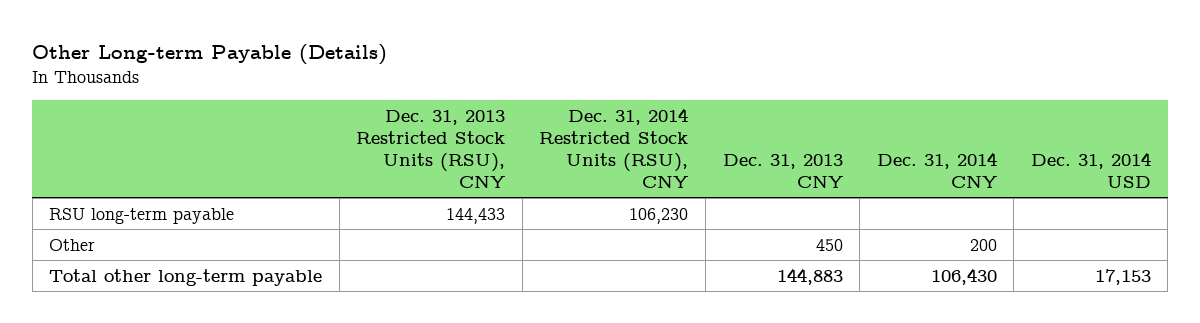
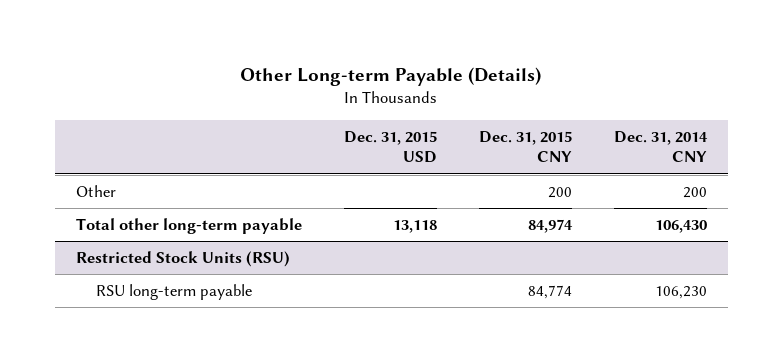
[356,109,506,188] Dec. 31, 2013 Restricted Stock Units (RSU), CNY -> none
[539,107,689,188] Dec. 31, 2014 Restricted Stock Units (RSU), CNY -> none
[722,153,843,188] Dec. 31, 2013 CNY -> none
[1030,151,1151,188] Dec. 31, 2014 USD -> none
none -> [343,130,437,164] Dec. 31, 2015 USD
none -> [478,130,572,163] Dec. 31, 2015 CNY
[49,207,235,224] RSU long-term payable -> none
none -> [75,251,290,268] Restricted Stock Units (RSU)
none -> [96,284,253,301] RSU long-term payable

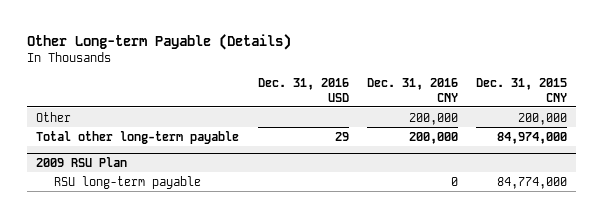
[343,130,437,164] Dec. 31, 2015 USD -> none
[613,130,708,163] Dec. 31, 2014 CNY -> none
none -> [257,78,349,102] Dec. 31, 2016 USD
none -> [366,78,458,102] Dec. 31, 2016 CNY
[547,187,572,199] 200 -> [518,112,568,125] 200,000
[527,219,573,234] 84,974 -> [497,131,568,144] 84,974,000
[75,251,290,268] Restricted Stock Units (RSU) -> [36,156,128,167] 2009 RSU Plan
[527,285,572,300] 84,774 -> [497,176,568,189] 84,774,000

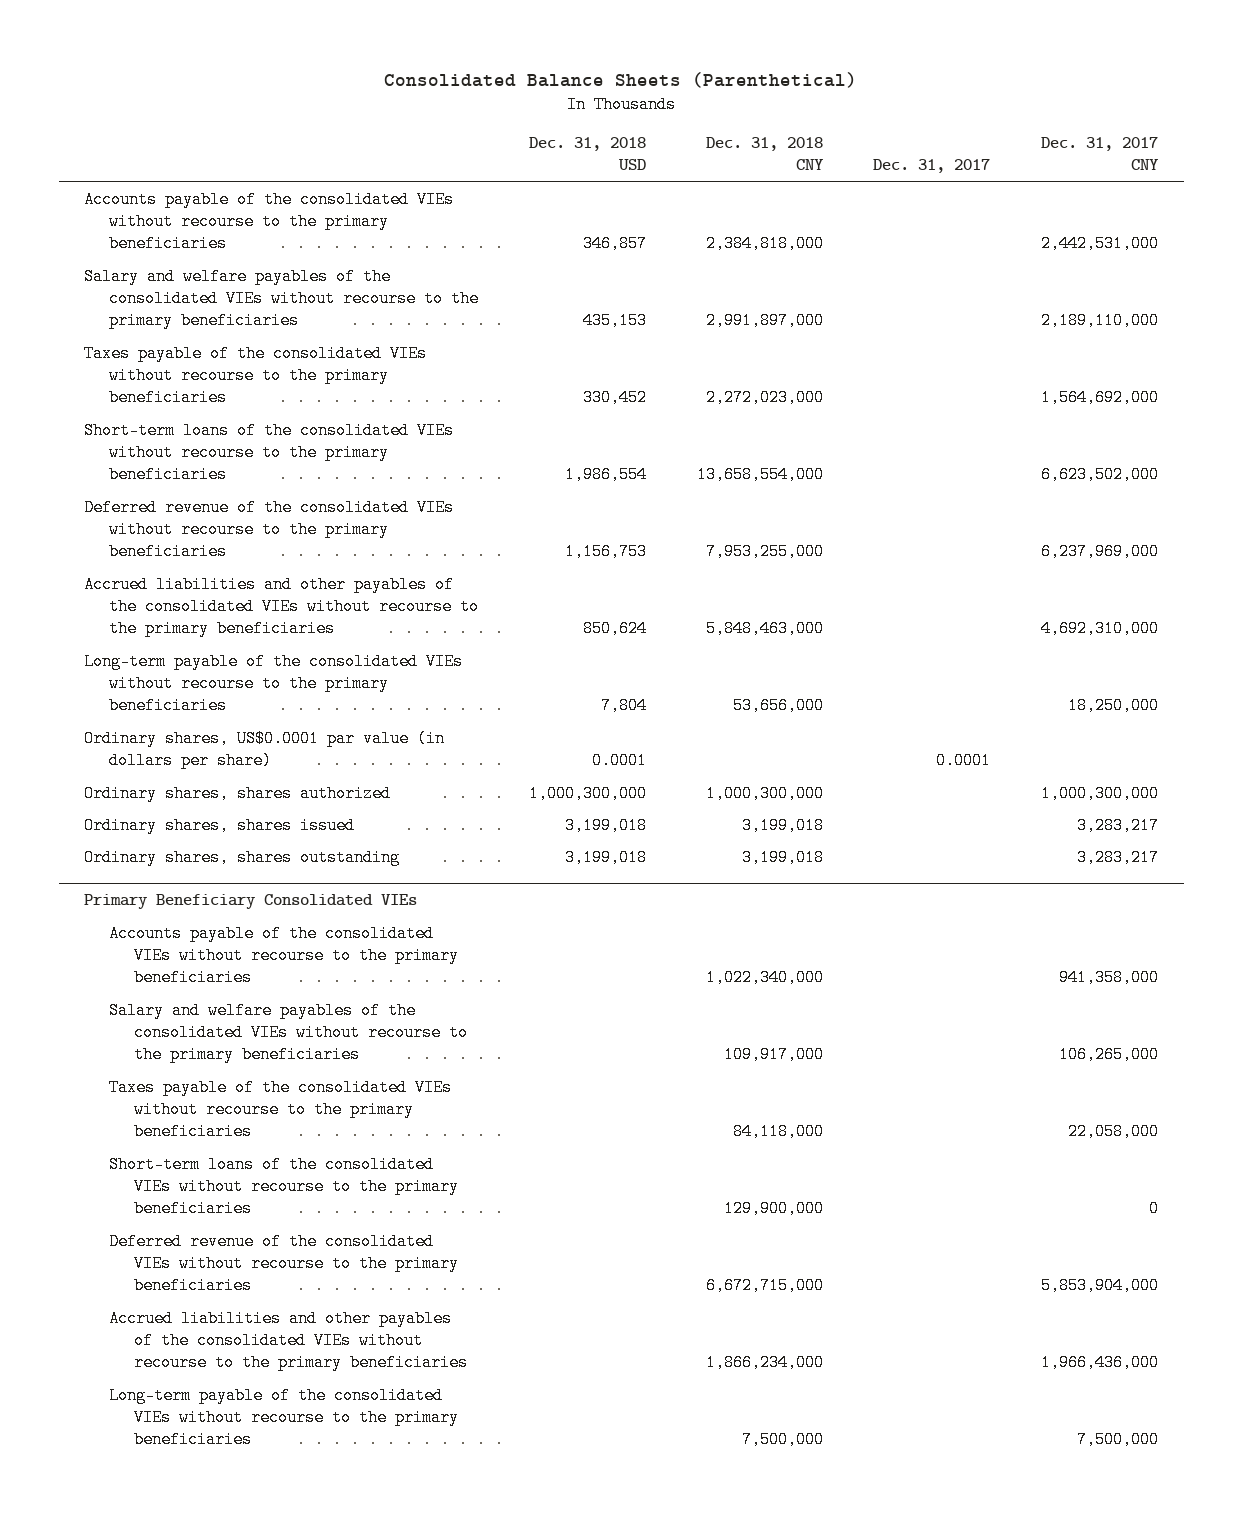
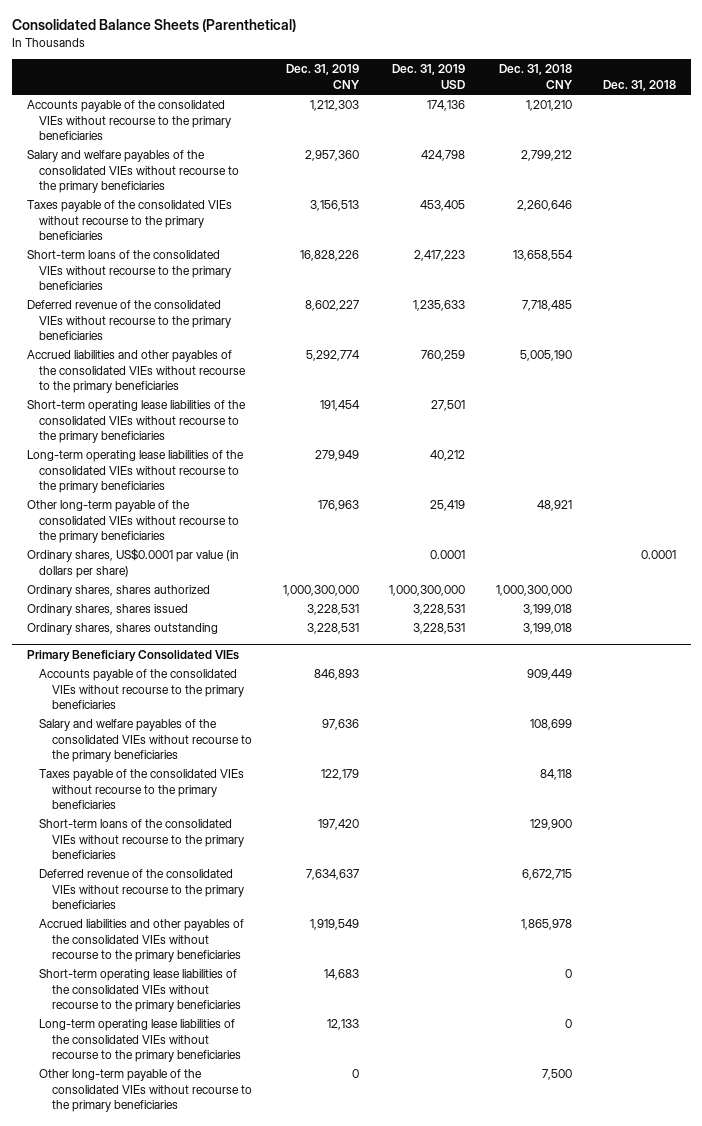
[528,136,646,171] Dec. 31, 2018 USD -> none
[873,159,991,174] Dec. 31, 2017 -> none
[1041,136,1160,171] Dec. 31, 2017 CNY -> none
none -> [285,64,360,89] Dec. 31, 2019 CNY
none -> [392,64,466,89] Dec. 31, 2019 USD
none -> [602,79,676,91] Dec. 31, 2018
[705,235,824,253] 2,384,818,000 -> [525,100,572,112] 1,201,210
[705,312,824,330] 2,991,897,000 -> [520,150,572,162] 2,799,212
[705,389,824,407] 2,272,023,000 -> [516,200,572,212] 2,260,646
[696,466,824,484] 13,658,554,000 -> [512,250,573,262] 13,658,554
[705,543,824,561] 7,953,255,000 -> [521,300,572,312] 7,718,485
[705,620,824,638] 5,848,463,000 -> [519,350,572,362] 5,005,190
none -> [26,400,246,444] Short-term operating lease liabilities of the consolidated VIEs without recourse to the primary beneficiaries
none -> [26,450,244,494] Long-term operating lease liabilities of the consolidated VIEs without recourse to the primary beneficiaries
[84,652,464,715] Long-term payable of the consolidated VIEs without recourse to the primary beneficiaries -> [26,500,240,544] Other long-term payable of the consolidated VIEs without recourse to the primary beneficiaries
[732,697,824,715] 53,656,000 -> [536,500,572,512] 48,921
[705,969,824,987] 1,022,340,000 -> [526,669,572,681] 909,449
[723,1046,824,1064] 109,917,000 -> [529,719,572,731] 108,699
[732,1123,824,1141] 84,118,000 -> [539,769,572,781] 84,118
[723,1200,824,1218] 129,900,000 -> [529,819,572,831] 129,900
[705,1277,824,1295] 6,672,715,000 -> [521,869,572,881] 6,672,715
[705,1354,824,1372] 1,866,234,000 -> [520,919,572,931] 1,865,978
none -> [39,969,242,1013] Short-term operating lease liabilities of the consolidated VIEs without recourse to the primary beneficiaries
none -> [39,1019,242,1063] Long-term operating lease liabilities of the consolidated VIEs without recourse to the primary beneficiaries
[108,1386,459,1449] Long-term payable of the consolidated VIEs without recourse to the primary beneficiaries -> [39,1069,253,1113] Other long-term payable of the consolidated VIEs without recourse to the primary beneficiaries
[741,1431,824,1449] 7,500,000 -> [541,1069,572,1081] 7,500

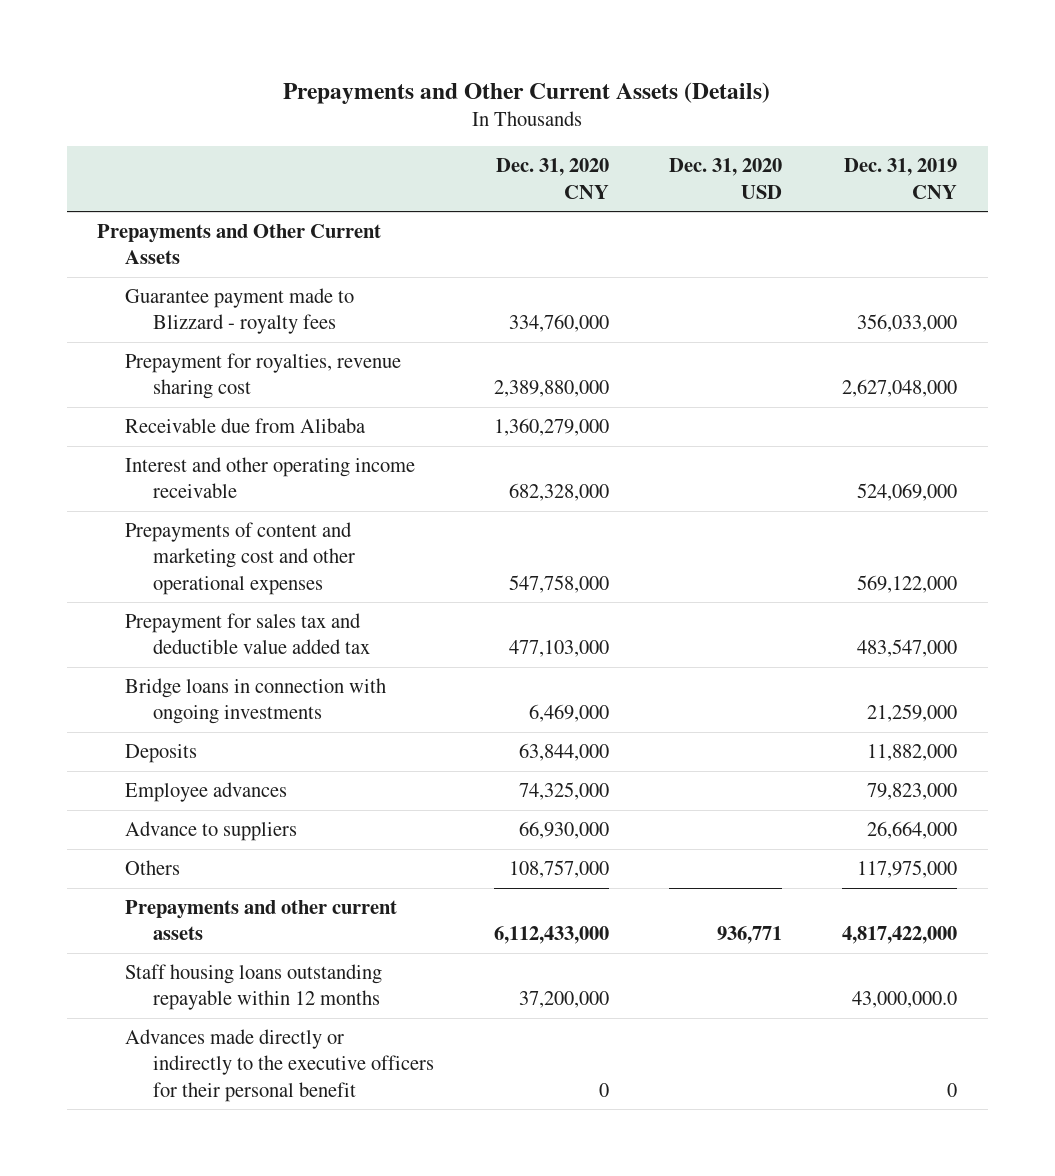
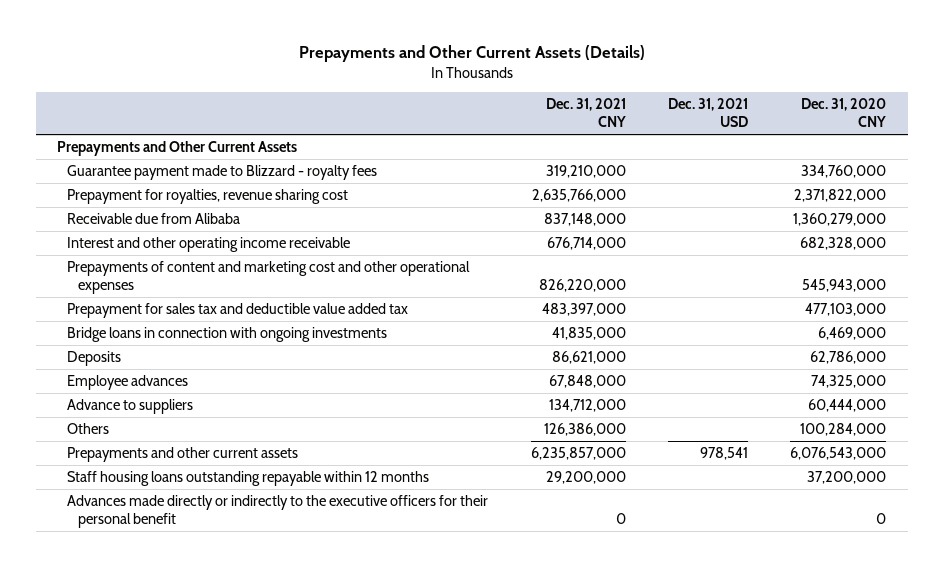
[669,158,783,199] Dec. 31, 2020 USD -> none
[844,158,958,199] Dec. 31, 2019 CNY -> none
none -> [545,98,626,128] Dec. 31, 2021 CNY
none -> [668,98,749,128] Dec. 31, 2021 USD
[494,380,610,398] 2,389,880,000 -> [794,189,887,203] 2,371,822,000
[509,574,610,593] 547,758,000 -> [802,278,887,292] 545,943,000
[519,743,610,762] 63,844,000 -> [810,351,887,365] 62,786,000
[519,821,610,840] 66,930,000 -> [808,399,887,413] 60,444,000
[509,860,610,879] 108,757,000 -> [800,423,887,437] 100,284,000
[494,926,610,945] 6,112,433,000 -> [790,447,887,461] 6,076,543,000

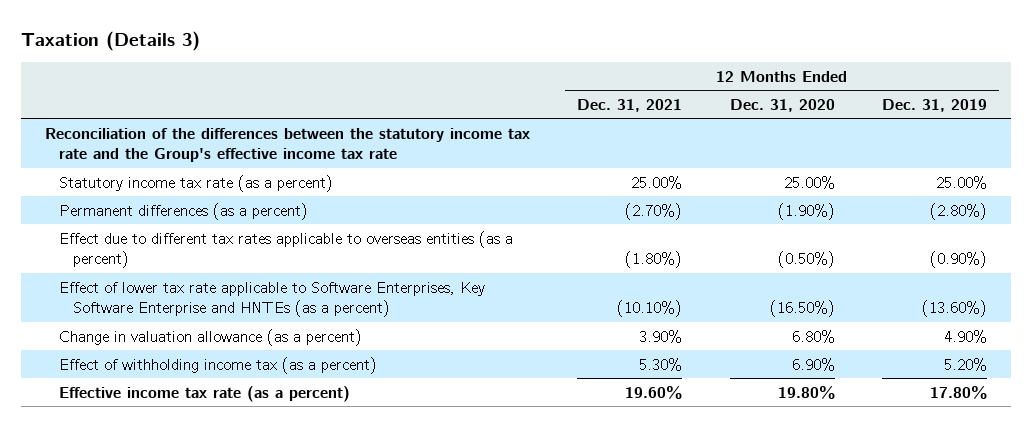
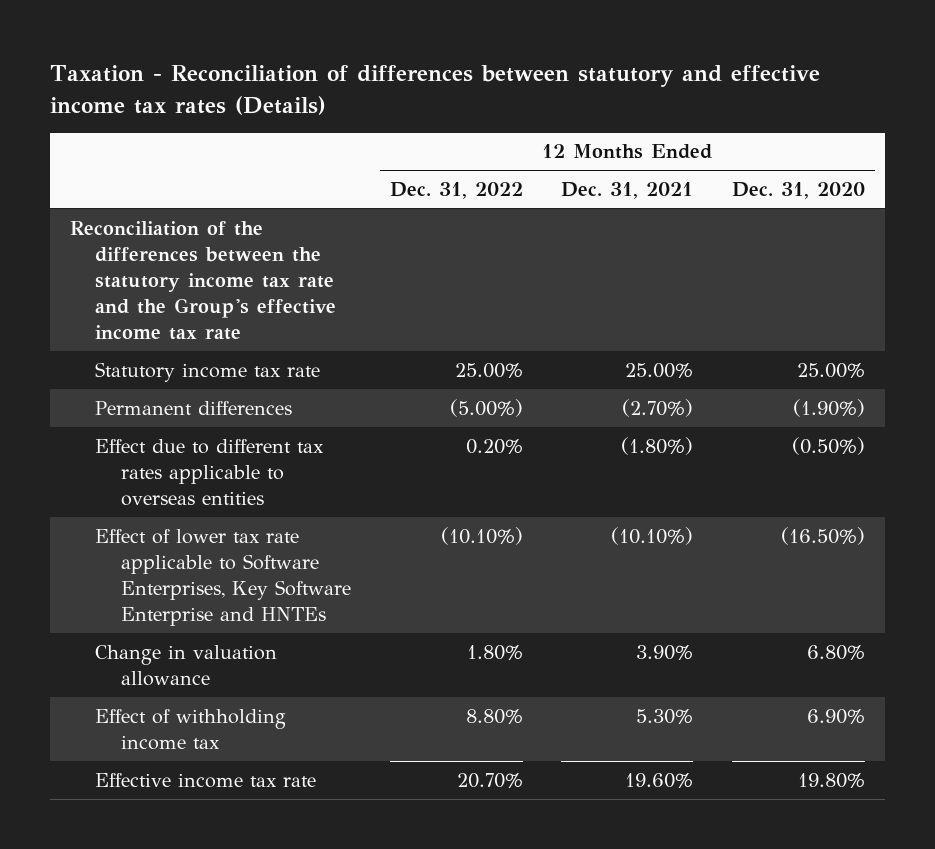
[20,30,200,51] Taxation (Details 3) -> [50,65,821,115] Taxation - Reconciliation of differences between statutory and effective income tax rates (Details)
[882,98,988,112] Dec. 31, 2019 -> none
none -> [389,182,523,200] Dec. 31, 2022
[58,174,333,192] Statutory income tax rate (as a percent) -> [95,361,321,382] Statutory income tax rate
[58,202,308,220] Permanent differences (as a percent) -> [95,400,293,415] Permanent differences
[58,230,513,269] Effect due to different tax rates applicable to overseas entities (as a percent) -> [95,438,325,506] Effect due to different tax rates applicable to overseas entities
[58,281,485,318] Effect of lower tax rate applicable to Software Enterprises, Key Software Enterprise and HNTEs (as a percent) -> [95,528,351,626] Effect of lower tax rate applicable to Software Enterprises, Key Software Enterprise and HNTEs
[58,328,362,346] Change in valuation allowance (as a percent) -> [95,644,278,686] Change in valuation allowance
[58,356,377,374] Effect of withholding income tax (as a percent) -> [95,708,287,750] Effect of withholding income tax
[58,385,350,402] Effective income tax rate (as a percent) -> [95,772,317,788] Effective income tax rate

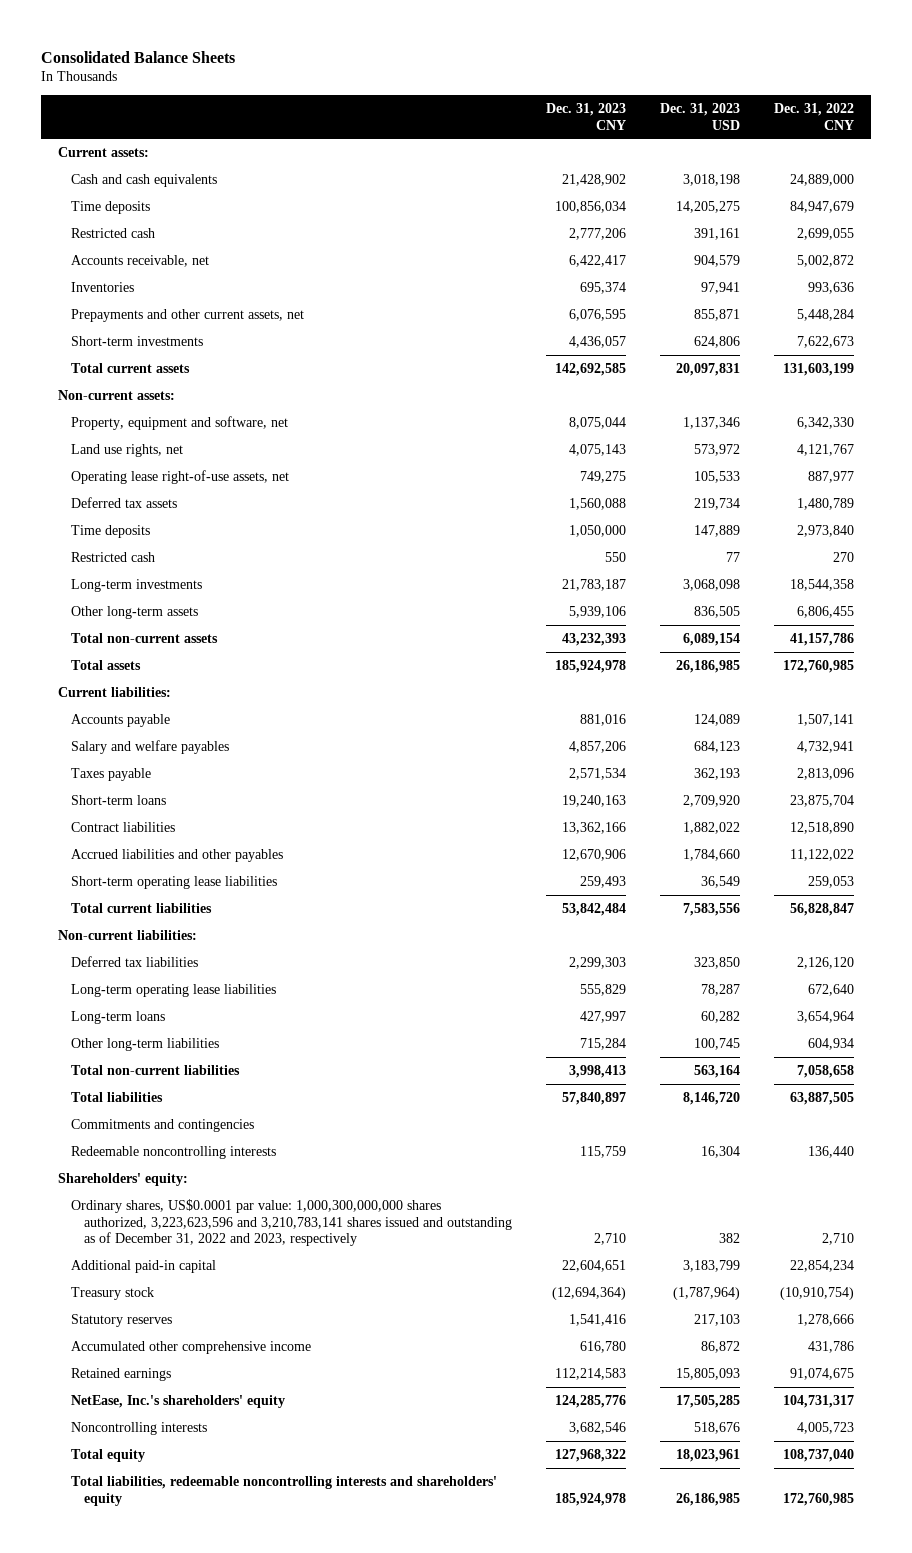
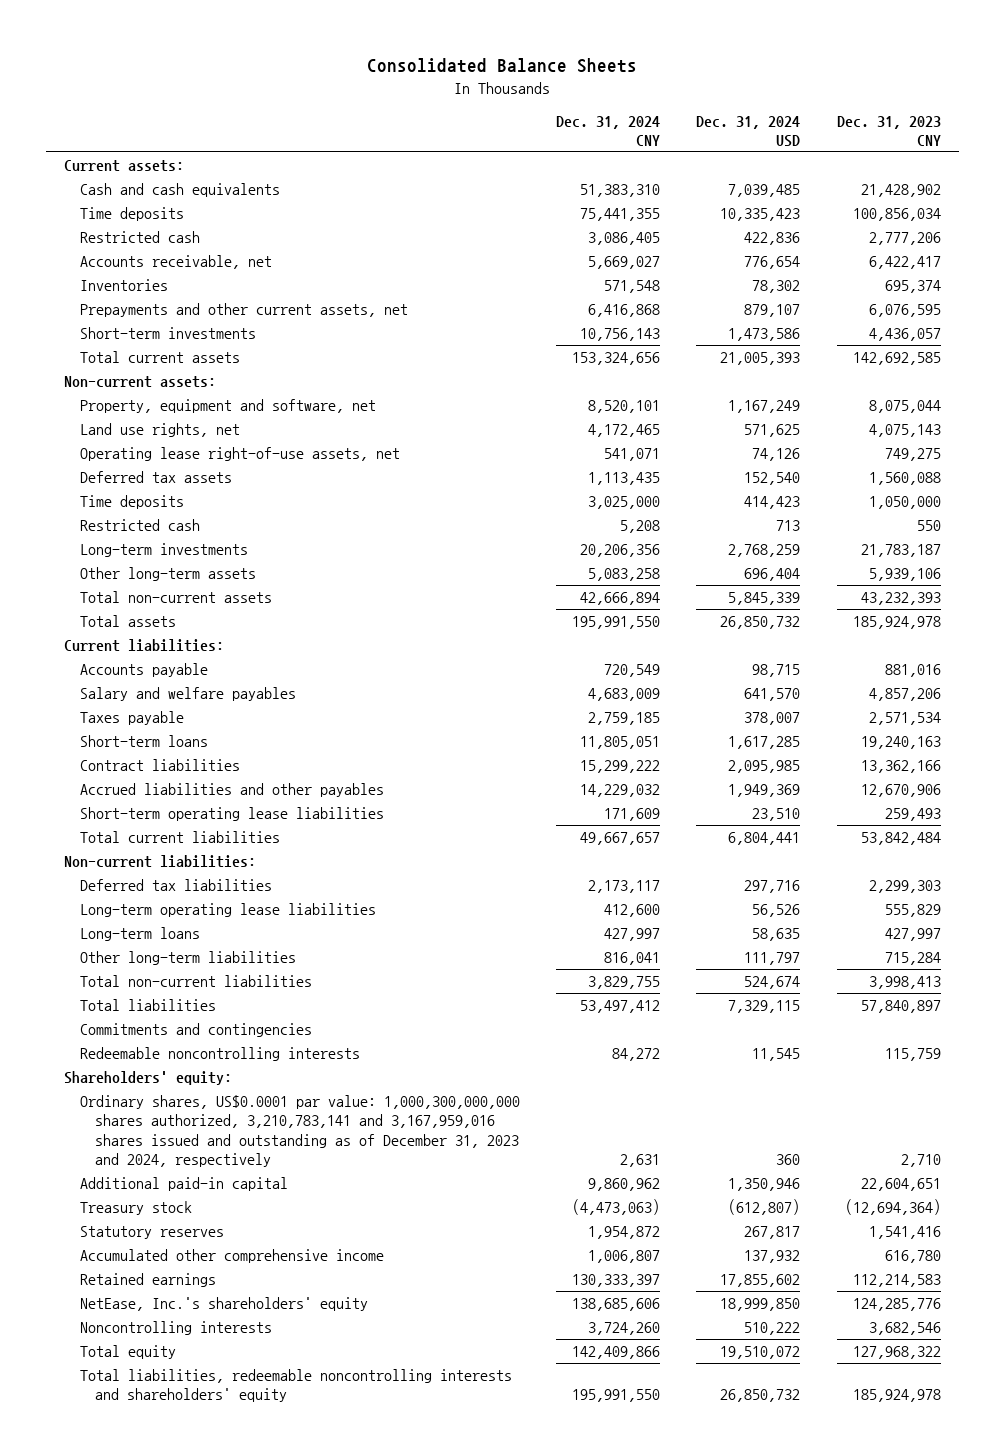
[659,102,740,130] Dec. 31, 2023 USD -> none
[773,102,854,130] Dec. 31, 2022 CNY -> none
none -> [556,115,661,146] Dec. 31, 2024 CNY
none -> [696,115,801,147] Dec. 31, 2024 USD
[70,1198,512,1247] Ordinary shares, US$0.0001 par value: 1,000,300,000,000 shares authorized, 3,223,623,596 and 3,210,783,141 shares issued and outstanding as of December 31, 2022 and 2023, respectively -> [79,1094,520,1167] Ordinary shares, US$0.0001 par value: 1,000,300,000,000 shares authorized, 3,210,783,141 and 3,167,959,016 shares issued and outstanding as of December 31, 2023 and 2024, respectively

